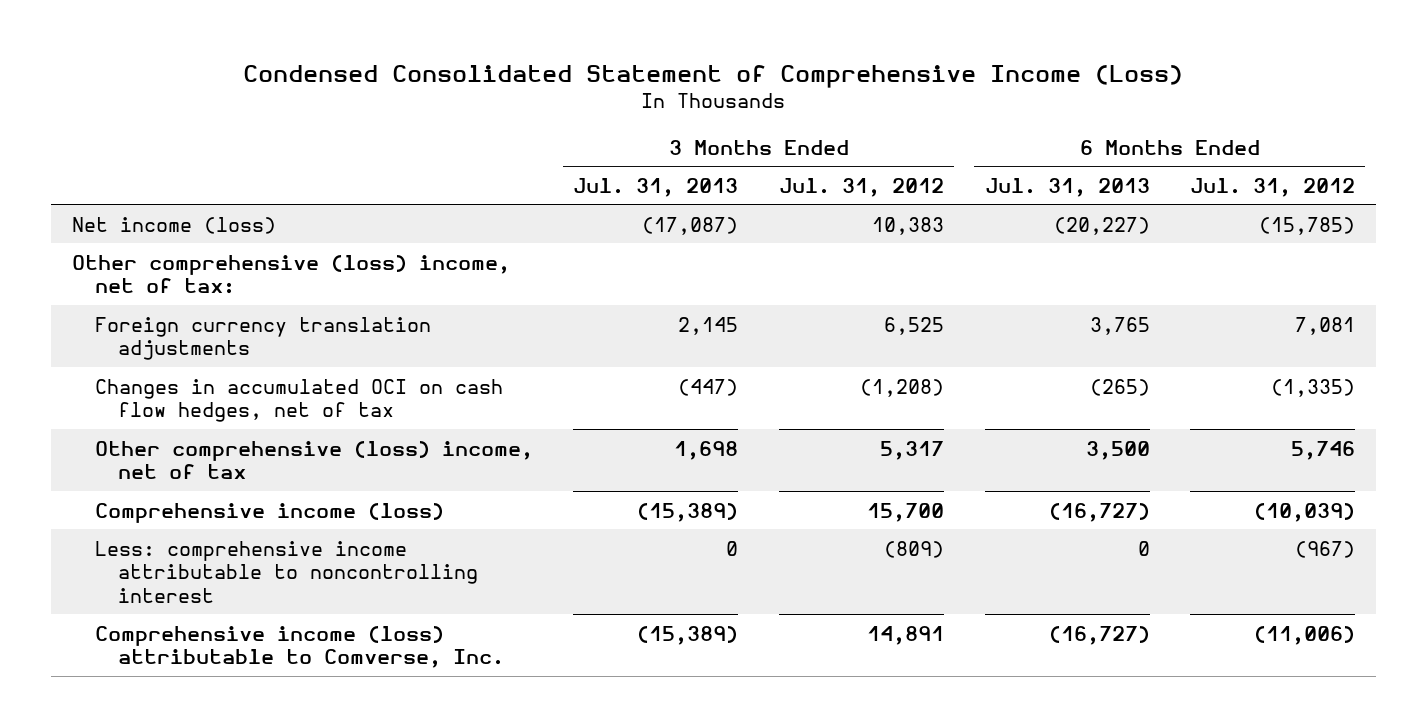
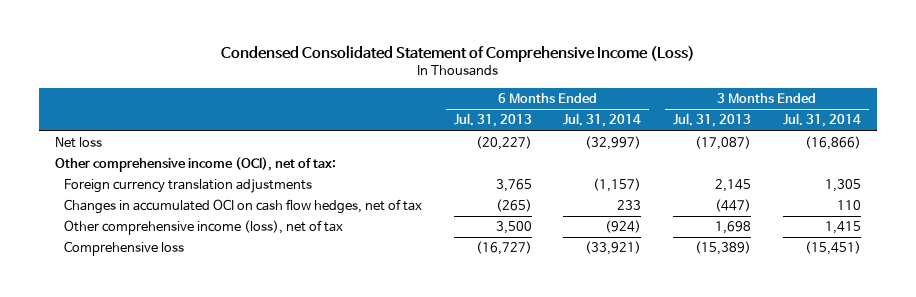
[778,177,944,197] Jul. 31, 2012 -> none
[1190,177,1356,197] Jul. 31, 2012 -> none
none -> [563,113,642,128] Jul. 31, 2014
none -> [783,113,862,128] Jul. 31, 2014
[71,216,276,234] Net income (loss) -> [54,137,102,149] Net loss
[71,254,510,295] Other comprehensive (loss) income, net of tax: -> [54,157,336,173] Other comprehensive income (OCI), net of tax:
[94,540,478,603] Less: comprehensive income attributable to noncontrolling interest -> none
[94,625,504,669] Comprehensive income (loss) attributable to Comverse, Inc. -> none
[94,440,533,480] Other comprehensive (loss) income, net of tax -> [63,220,343,236] Other comprehensive income (loss), net of tax
[94,502,444,523] Comprehensive income (loss) -> [63,241,184,257] Comprehensive loss

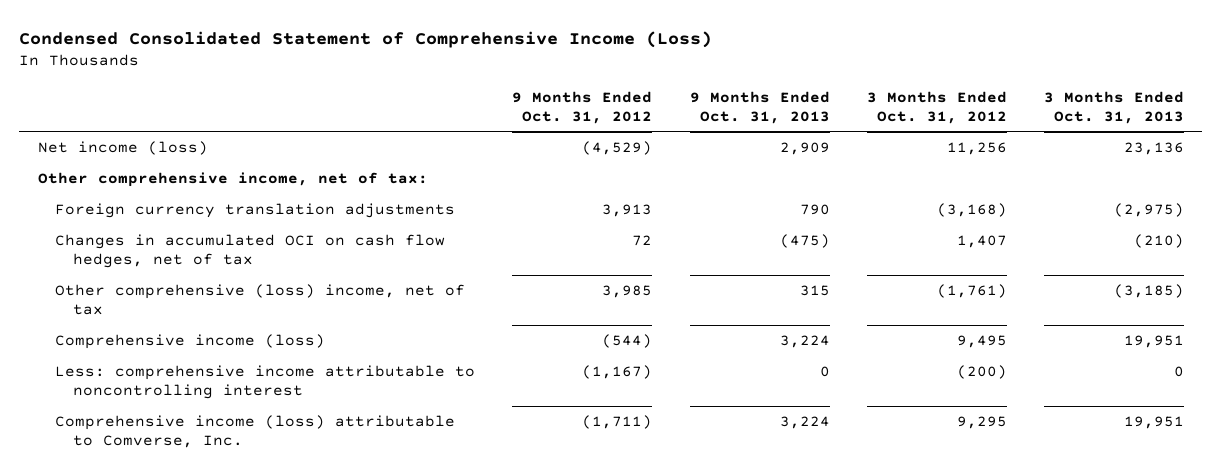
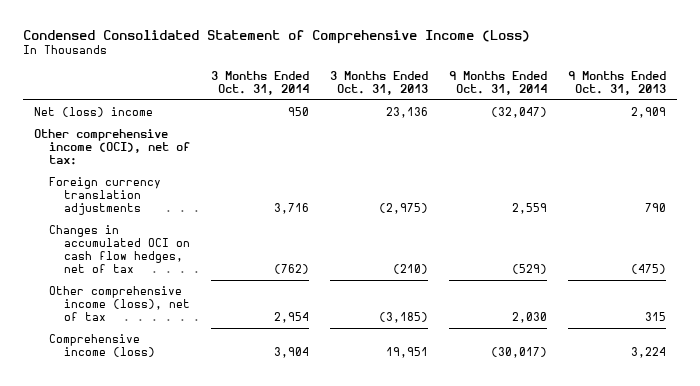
[512,90,653,124] 9 Months Ended Oct. 31, 2012 -> none
[866,90,1007,124] 3 Months Ended Oct. 31, 2012 -> none
none -> [210,71,309,96] 3 Months Ended Oct. 31, 2014
none -> [449,71,548,96] 9 Months Ended Oct. 31, 2014
[37,141,208,156] Net income (loss) -> [33,106,153,117] Net (loss) income
[37,172,428,188] Other comprehensive income, net of tax: -> [33,128,190,166] Other comprehensive income (OCI), net of tax:
[55,284,466,316] Other comprehensive (loss) income, net of tax -> [48,285,190,322] Other comprehensive income (loss), net of tax
[55,365,476,400] Less: comprehensive income attributable to noncontrolling interest -> none
[55,415,456,449] Comprehensive income (loss) attributable to Comverse, Inc. -> none

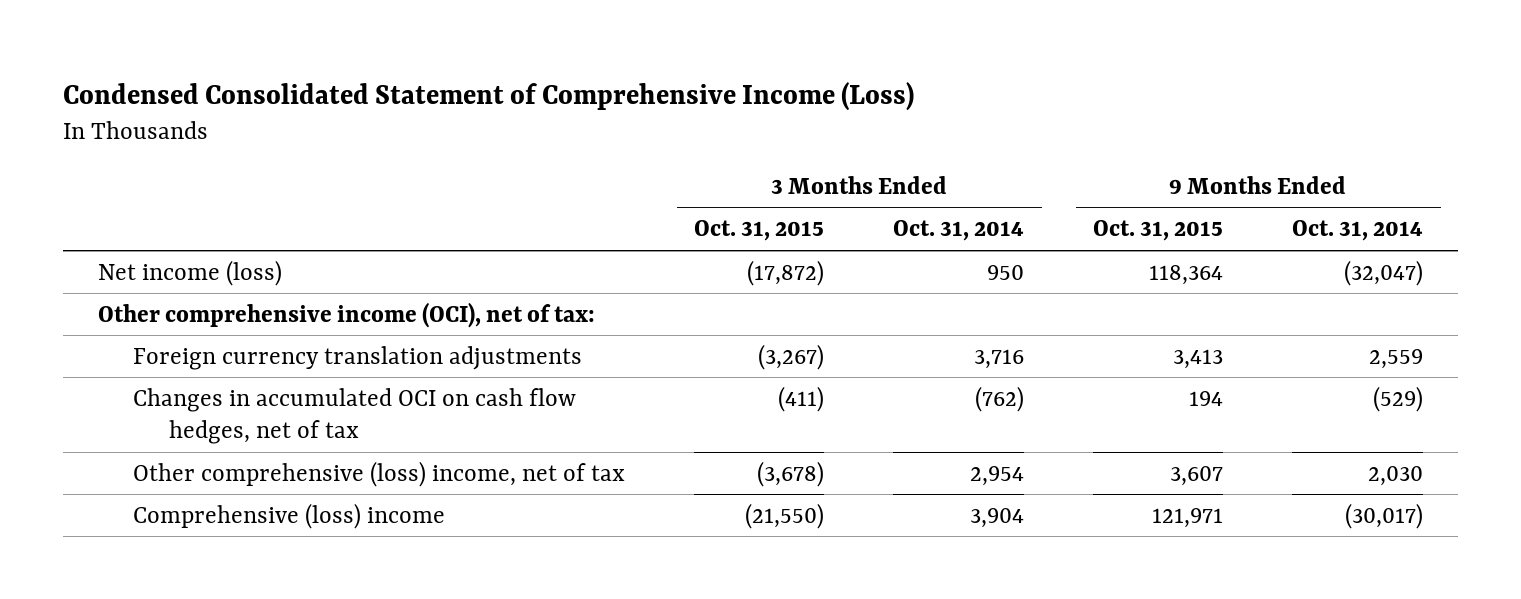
[329,71,428,96] 3 Months Ended Oct. 31, 2013 -> none
[568,71,667,96] 9 Months Ended Oct. 31, 2013 -> none
none -> [694,220,825,242] Oct. 31, 2015
none -> [1093,220,1224,242] Oct. 31, 2015
[33,106,153,117] Net (loss) income -> [97,259,282,286] Net income (loss)
[48,285,190,322] Other comprehensive income (loss), net of tax -> [133,460,626,487] Other comprehensive (loss) income, net of tax
[48,333,155,358] Comprehensive income (loss) -> [133,502,446,529] Comprehensive (loss) income

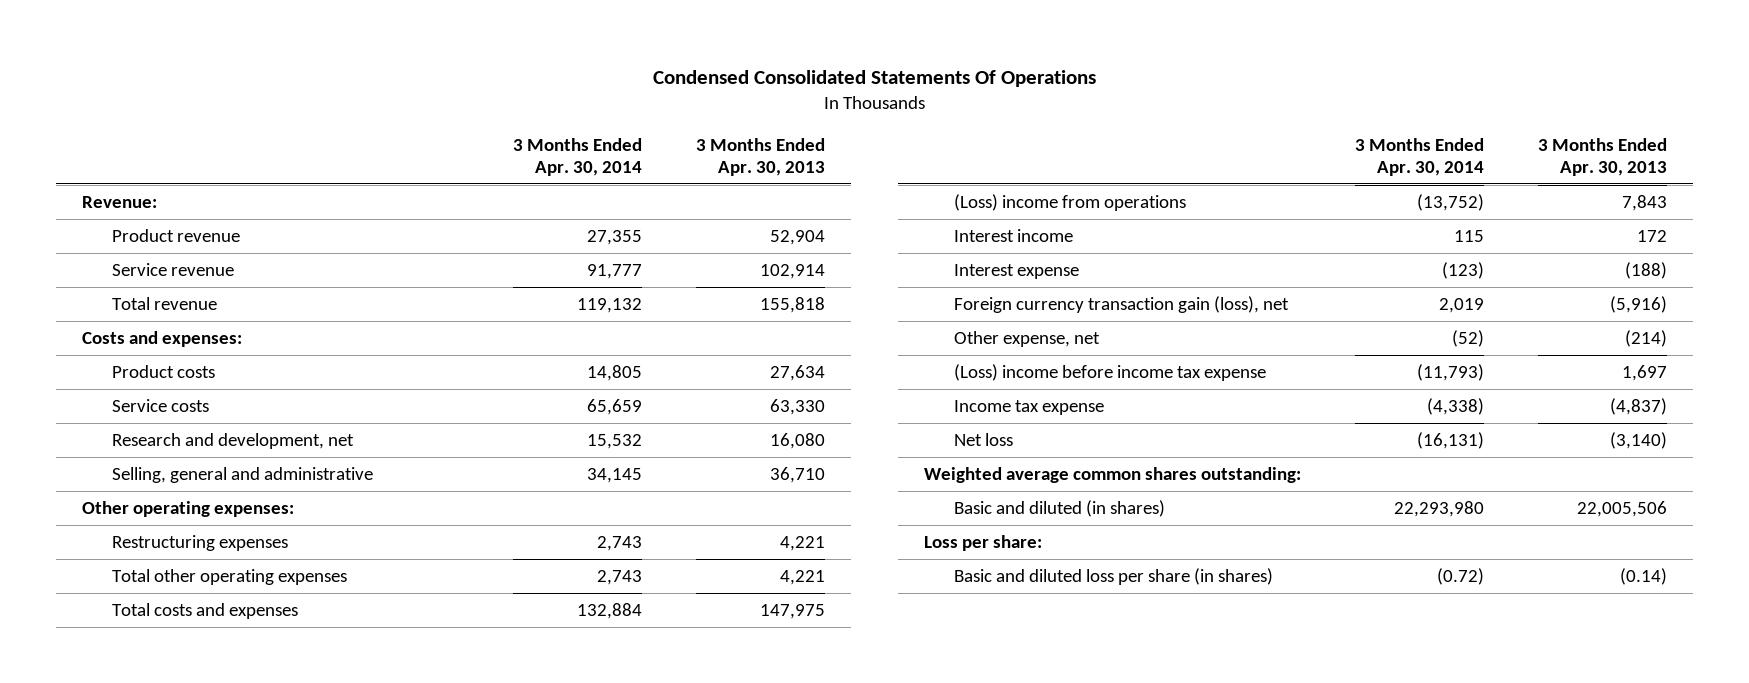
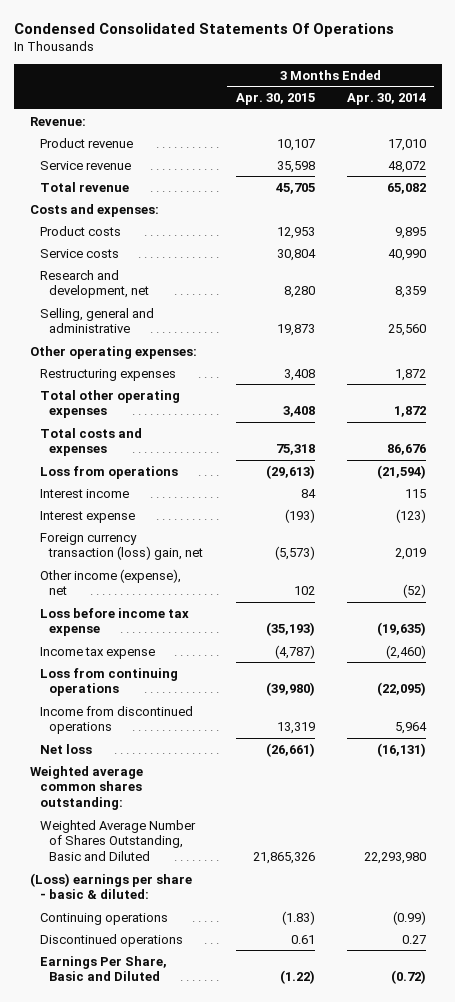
[695,137,825,176] 3 Months Ended Apr. 30, 2013 -> none
none -> [235,93,315,106] Apr. 30, 2015
[587,229,643,245] 27,355 -> [387,138,426,151] 17,010
[587,263,643,279] 91,777 -> [387,160,426,173] 48,072
[577,297,643,313] 119,132 -> [386,182,426,194] 65,082
[587,364,643,381] 14,805 -> [394,226,426,239] 9,895
[587,398,643,415] 65,659 -> [387,248,426,261] 40,990
[587,433,643,449] 15,532 -> [394,286,426,299] 8,359
[587,467,643,483] 34,145 -> [387,324,426,337] 25,560
[597,535,643,551] 2,743 -> [394,368,426,381] 1,872
[597,569,643,585] 2,743 -> [393,406,426,418] 1,872
[577,602,643,619] 132,884 -> [386,444,426,456] 86,676
[953,193,1186,211] (Loss) income from operations -> [39,465,178,479] Loss from operations
[1416,193,1484,211] (13,752) -> [376,464,426,479] (21,594)
[953,295,1289,313] Foreign currency transaction gain (loss), net -> [39,532,204,561] Foreign currency transaction (loss) gain, net
[953,330,1100,347] Other expense, net -> [39,568,181,596] Other income (expense), net
[953,363,1266,381] (Loss) income before income tax expense -> [39,607,189,637] Loss before income tax expense
[1416,363,1484,381] (11,793) -> [376,622,426,637] (19,635)
[1426,397,1484,415] (4,338) -> [385,644,426,659] (2,460)
none -> [39,667,178,697] Loss from continuing operations
none -> [39,705,193,735] Income from discontinued operations
[953,499,1165,517] Basic and diluted (in shares) -> [39,819,196,862] Weighted Average Number of Shares Outstanding, Basic and Diluted
[924,534,1043,551] Loss per share: -> [29,872,192,900] (Loss) earnings per share - basic & diluted:
none -> [39,912,168,925] Continuing operations
none -> [39,933,183,947] Discontinued operations
[953,567,1273,585] Basic and diluted loss per share (in shares) -> [39,955,167,982] Earnings Per Share, Basic and Diluted

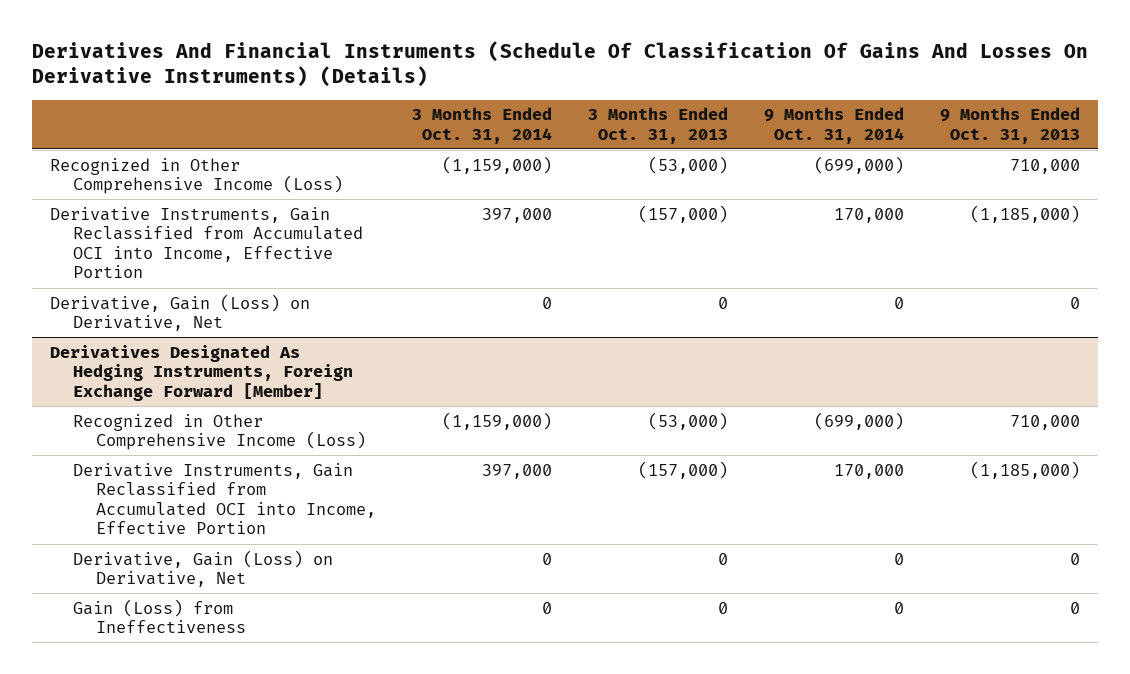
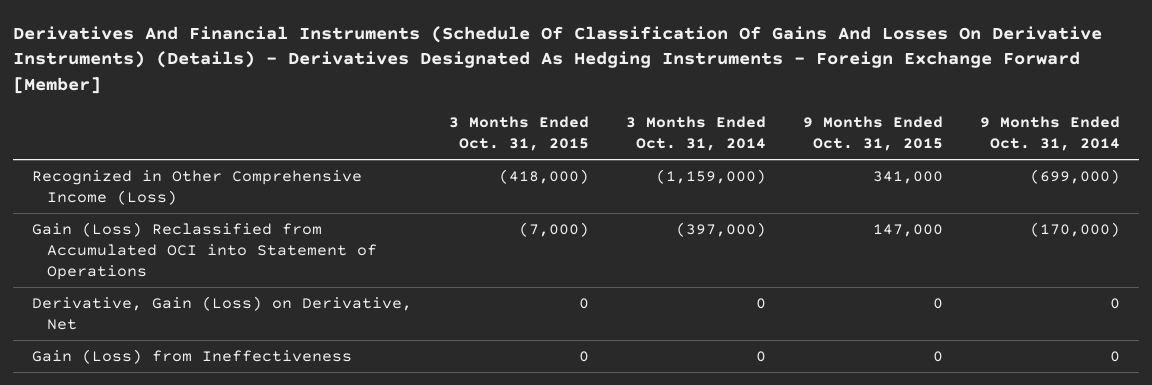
[32,40,1089,88] Derivatives And Financial Instruments (Schedule Of Classification Of Gains And Losses On Derivative Instruments) (Details) -> [13,25,1103,94] Derivatives And Financial Instruments (Schedule Of Classification Of Gains And Losses On Derivative Instruments) (Details) - Derivatives Designated As Hedging Instruments - Foreign Exchange Forward [Member]
[587,107,728,144] 3 Months Ended Oct. 31, 2013 -> none
[939,107,1080,144] 9 Months Ended Oct. 31, 2013 -> none
none -> [448,115,589,152] 3 Months Ended Oct. 31, 2015
none -> [803,115,944,152] 9 Months Ended Oct. 31, 2015
[50,206,363,279] Derivative Instruments, Gain Reclassified from Accumulated OCI into Income, Effective Portion -> none
[50,293,311,332] Derivative, Gain (Loss) on Derivative, Net -> none
[50,344,353,401] Derivatives Designated As Hedging Instruments, Foreign Exchange Forward [Member] -> none
[72,413,366,451] Recognized in Other Comprehensive Income (Loss) -> none
[72,462,376,535] Derivative Instruments, Gain Reclassified from Accumulated OCI into Income, Effective Portion -> none
none -> [31,221,377,281] Gain (Loss) Reclassified from Accumulated OCI into Statement of Operations

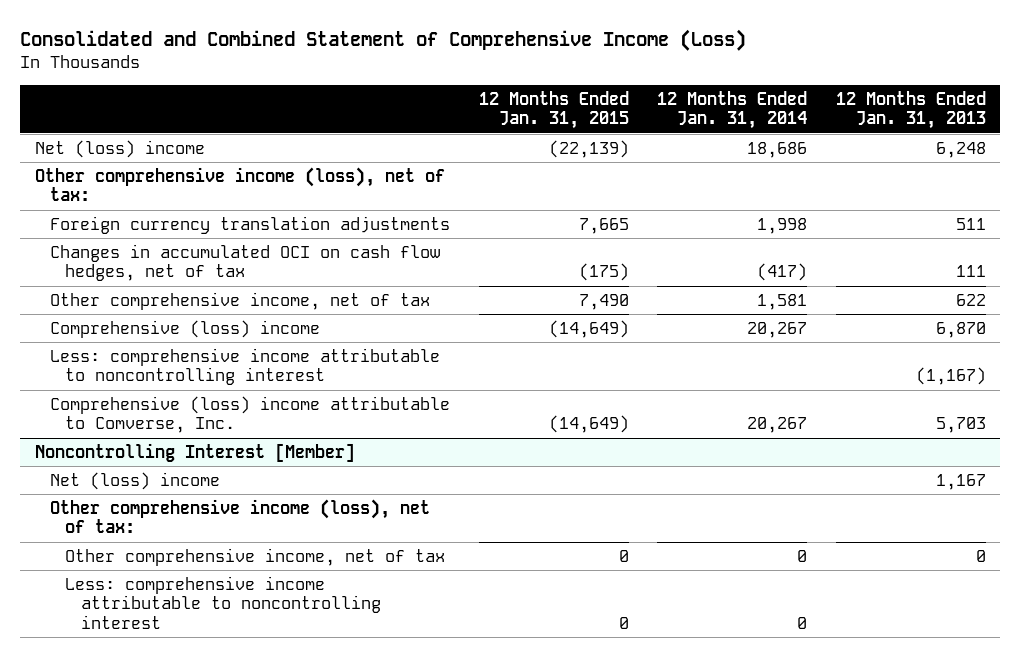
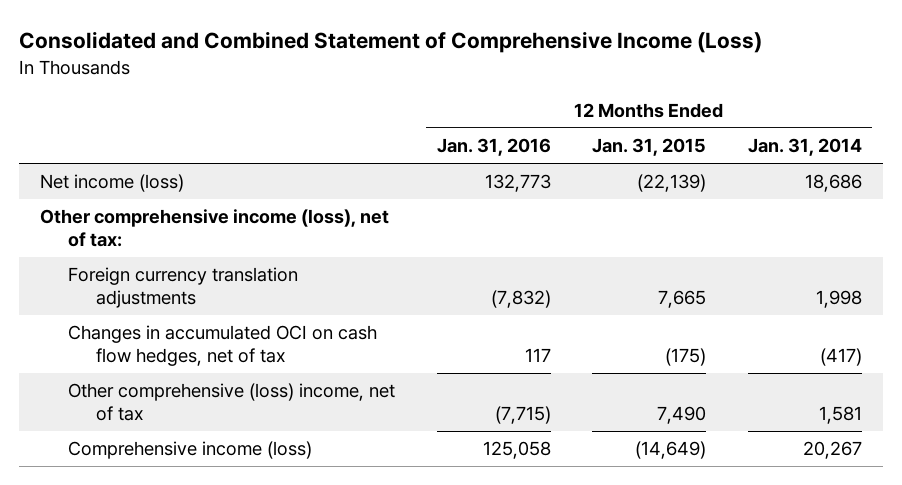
[835,90,986,130] 12 Months Ended Jan. 31, 2013 -> none
none -> [436,138,551,157] Jan. 31, 2016
[34,139,205,158] Net (loss) income -> [40,174,185,193] Net income (loss)
[50,347,441,386] Less: comprehensive income attributable to noncontrolling interest -> none
[50,395,451,434] Comprehensive (loss) income attributable to Comverse, Inc. -> none
[34,442,355,462] Noncontrolling Interest [Member] -> none
[50,471,221,490] Net (loss) income -> none
[50,498,431,534] Other comprehensive income (loss), net of tax: -> none
[65,547,446,566] Other comprehensive income, net of tax -> none
[65,575,381,630] Less: comprehensive income attributable to noncontrolling interest -> none
[50,291,431,310] Other comprehensive income, net of tax -> [68,383,396,421] Other comprehensive (loss) income, net of tax
[50,319,321,338] Comprehensive (loss) income -> [68,441,313,460] Comprehensive income (loss)

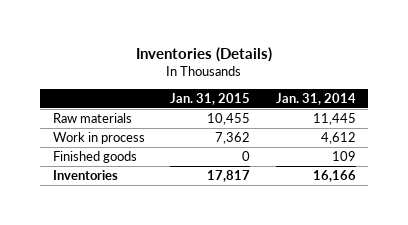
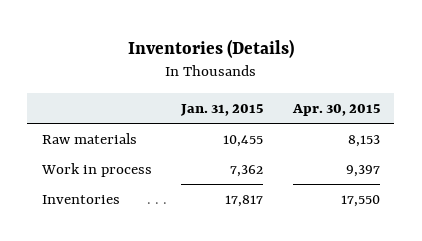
[275,92,356,105] Jan. 31, 2014 -> none
none -> [291,104,380,117] Apr. 30, 2015
[52,150,137,163] Finished goods -> none

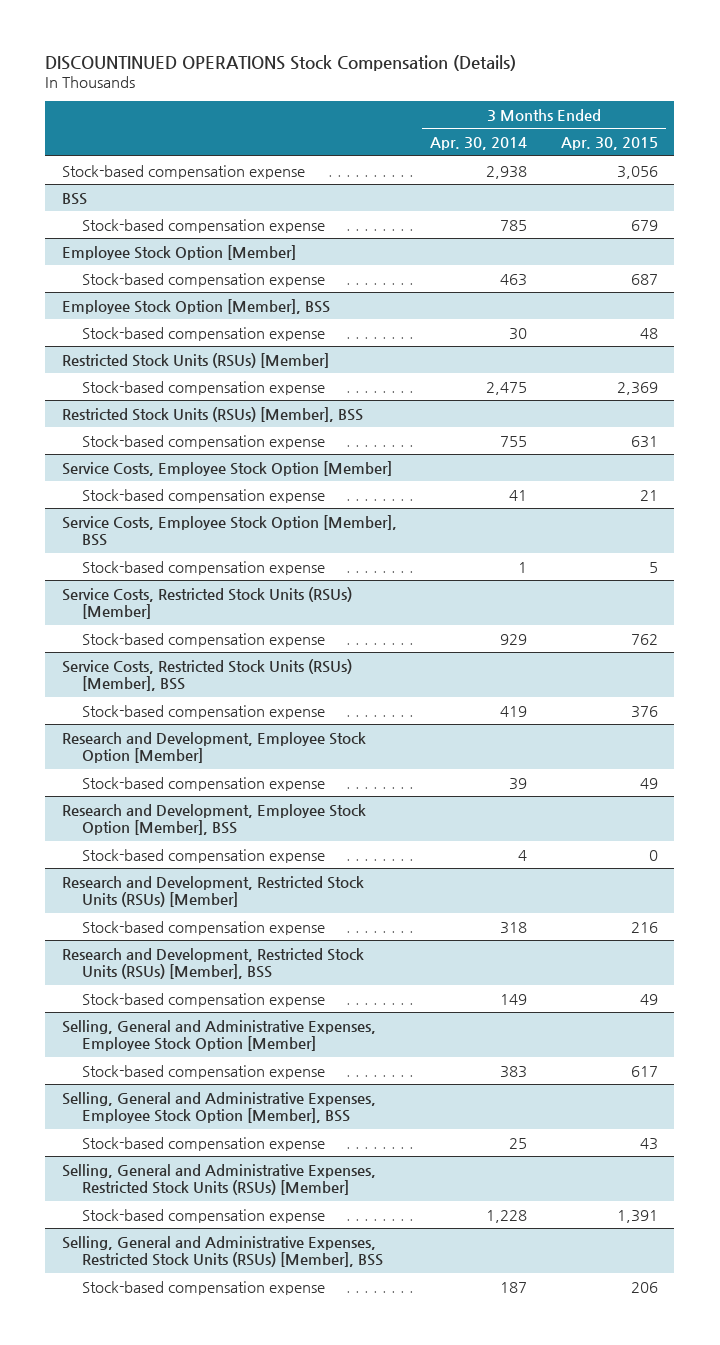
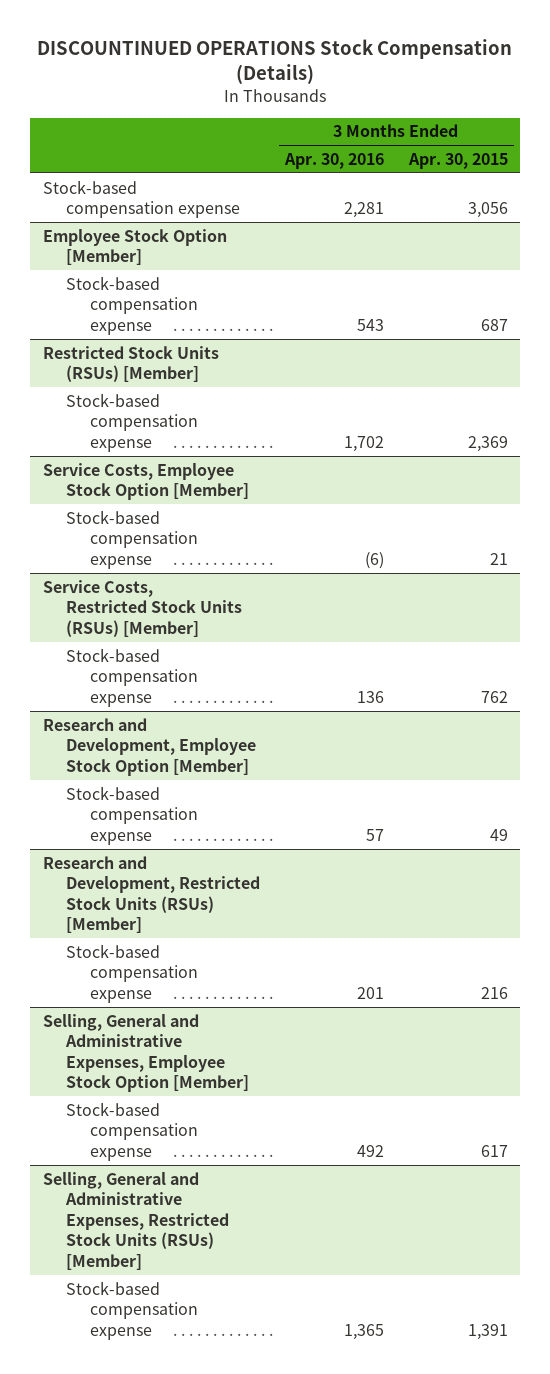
[430,136,528,150] Apr. 30, 2014 -> none
none -> [283,152,384,169] Apr. 30, 2016
[61,192,87,205] BSS -> none
[81,218,325,233] Stock-based compensation expense -> none
[61,298,330,314] Employee Stock Option [Member], BSS -> none
[81,326,325,341] Stock-based compensation expense -> none
[61,406,363,422] Restricted Stock Units (RSUs) [Member], BSS -> none
[81,434,325,449] Stock-based compensation expense -> none
[61,514,397,547] Service Costs, Employee Stock Option [Member], BSS -> none
[81,560,325,575] Stock-based compensation expense -> none
[61,658,352,692] Service Costs, Restricted Stock Units (RSUs) [Member], BSS -> none
[81,704,325,719] Stock-based compensation expense -> none
[61,803,366,836] Research and Development, Employee Stock Option [Member], BSS -> none
[81,848,325,863] Stock-based compensation expense -> none
[61,947,364,980] Research and Development, Restricted Stock Units (RSUs) [Member], BSS -> none
[81,992,325,1007] Stock-based compensation expense -> none
[61,1091,376,1124] Selling, General and Administrative Expenses, Employee Stock Option [Member], BSS -> none
[81,1136,325,1151] Stock-based compensation expense -> none
[61,1235,383,1268] Selling, General and Administrative Expenses, Restricted Stock Units (RSUs) [Member], BSS -> none
[81,1280,325,1295] Stock-based compensation expense -> none

